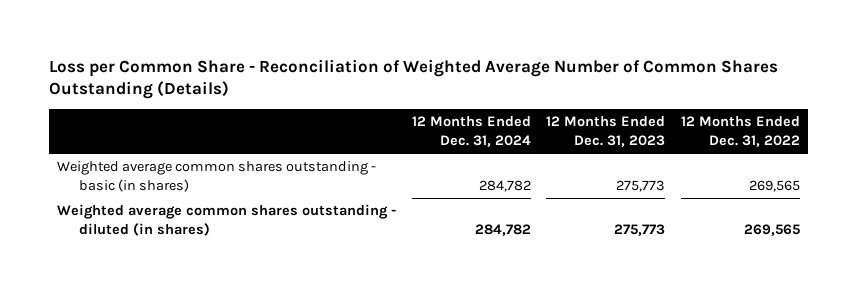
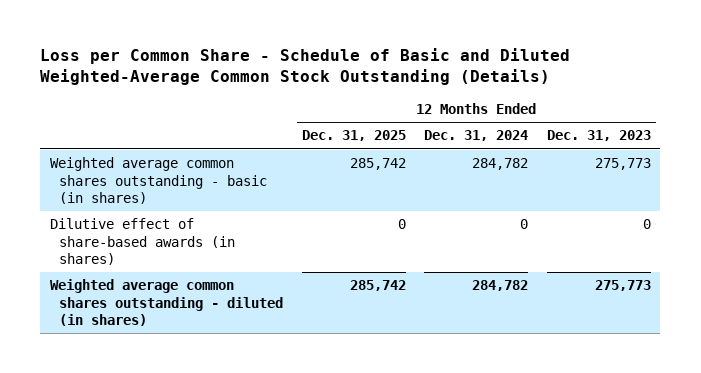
[48,58,778,100] Loss per Common Share - Reconciliation of Weighted Average Number of Common Shares Outstanding (Details) -> [40,48,571,86] Loss per Common Share - Schedule of Basic and Diluted Weighted-Average Common Stock Outstanding (Details)
[681,116,801,147] 12 Months Ended Dec. 31, 2022 -> none
none -> [301,130,406,142] Dec. 31, 2025
none -> [49,218,236,266] Dilutive effect of share-based awards (in shares)

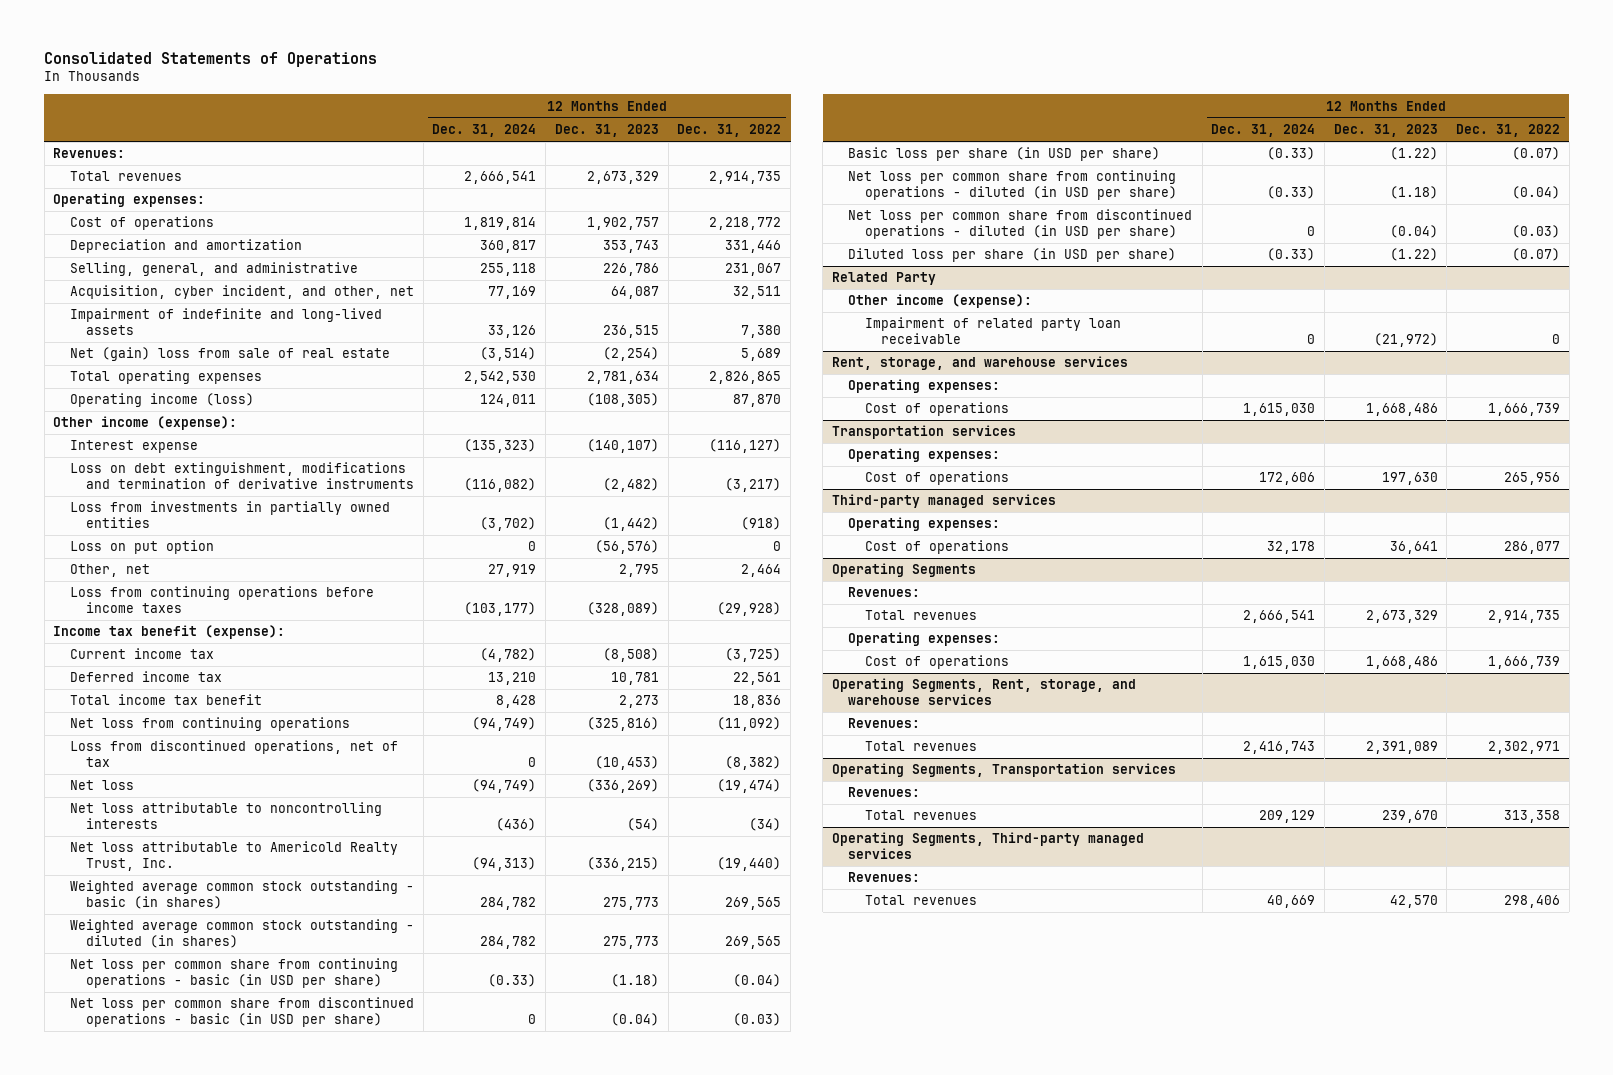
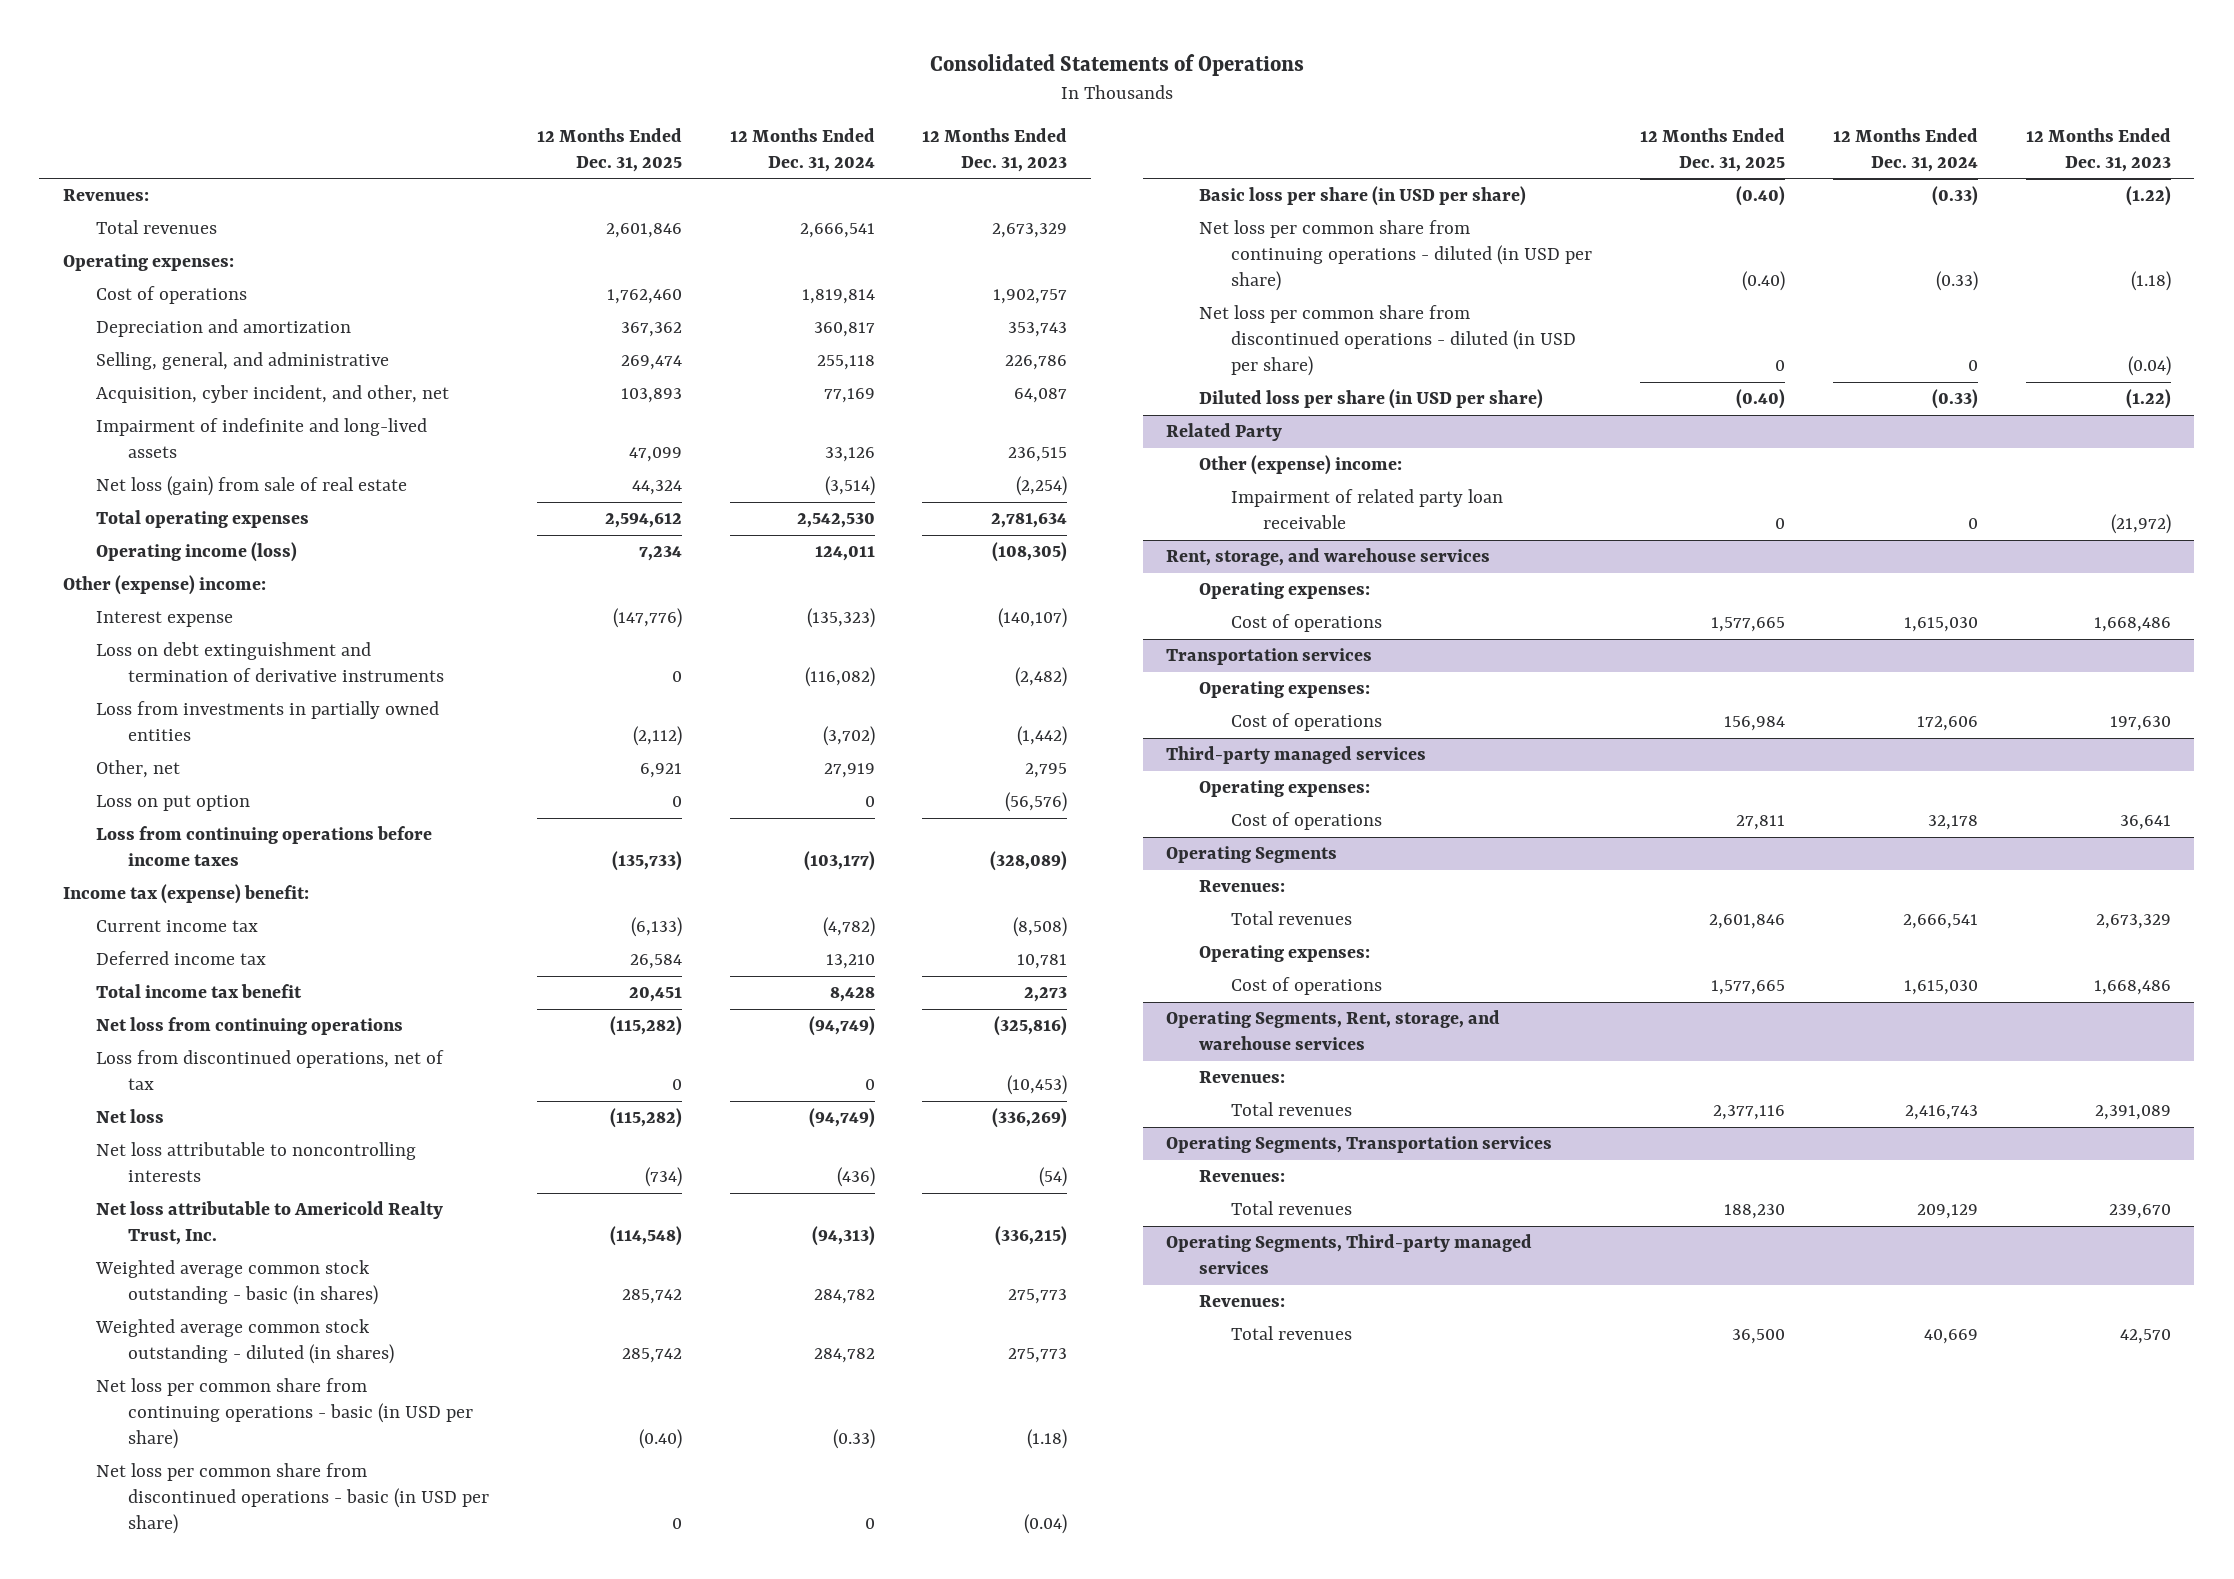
[677,124,782,138] Dec. 31, 2022 -> none
none -> [536,127,682,172] 12 Months Ended Dec. 31, 2025
[69,347,390,362] Net (gain) loss from sale of real estate -> [95,476,407,497] Net loss (gain) from sale of real estate
[53,416,238,431] Other income (expense): -> [63,575,267,596] Other (expense) income:
[69,462,415,489] Loss on debt extinguishment, modifications and termination of derivative instruments -> [95,642,444,683] Loss on debt extinguishment and termination of derivative instruments
[69,540,214,555] Loss on put option -> [95,795,250,812] Loss on put option
[53,625,286,640] Income tax benefit (expense): -> [63,884,310,905] Income tax (expense) benefit:
[848,294,1033,309] Other income (expense): -> [1198,455,1402,476] Other (expense) income:

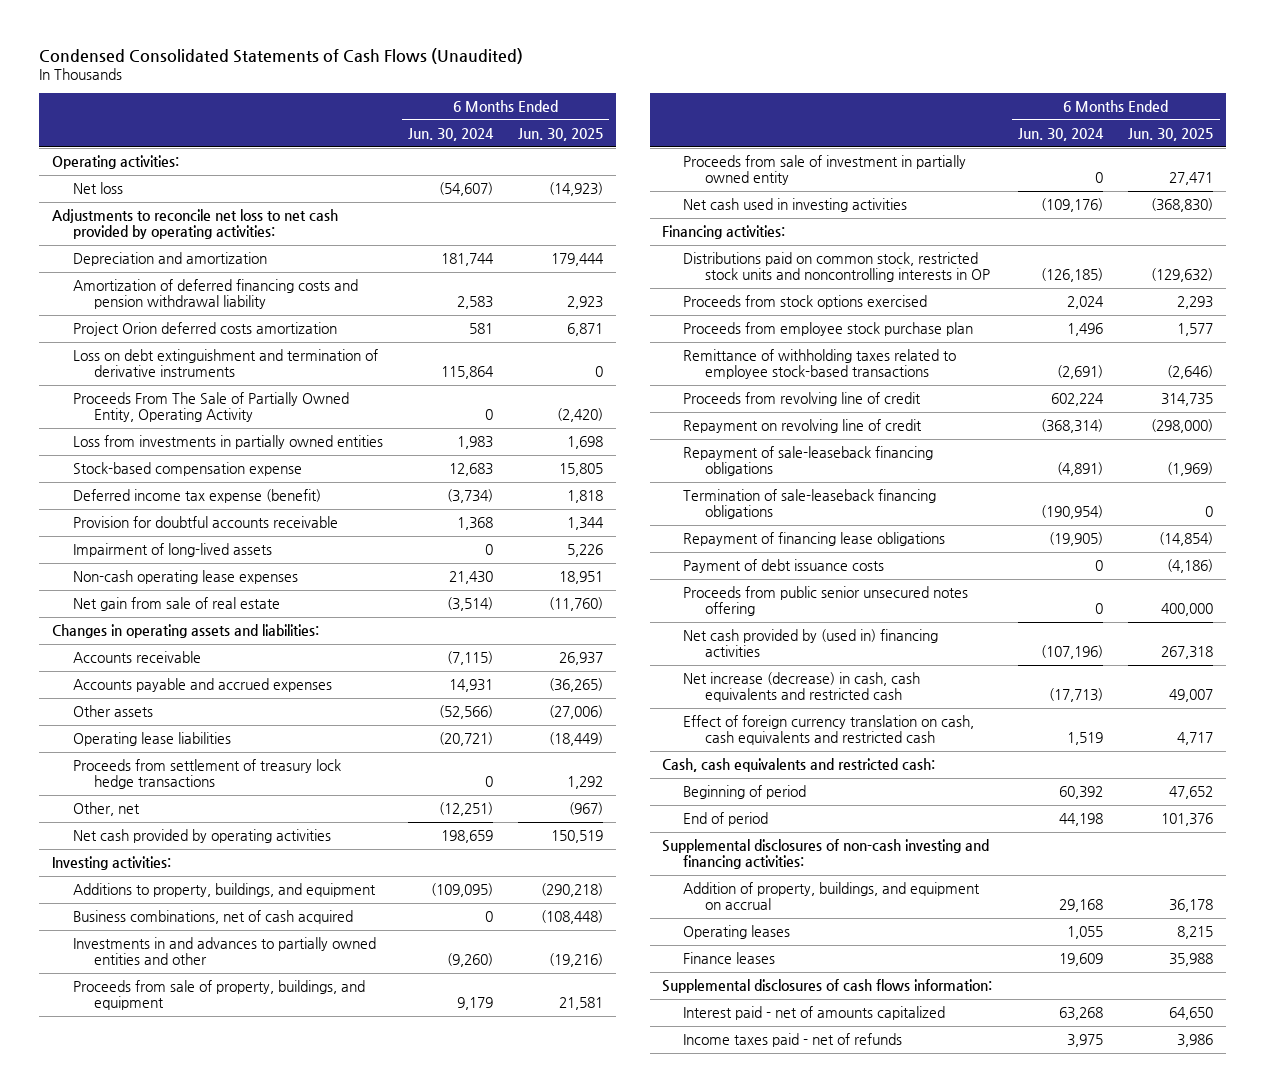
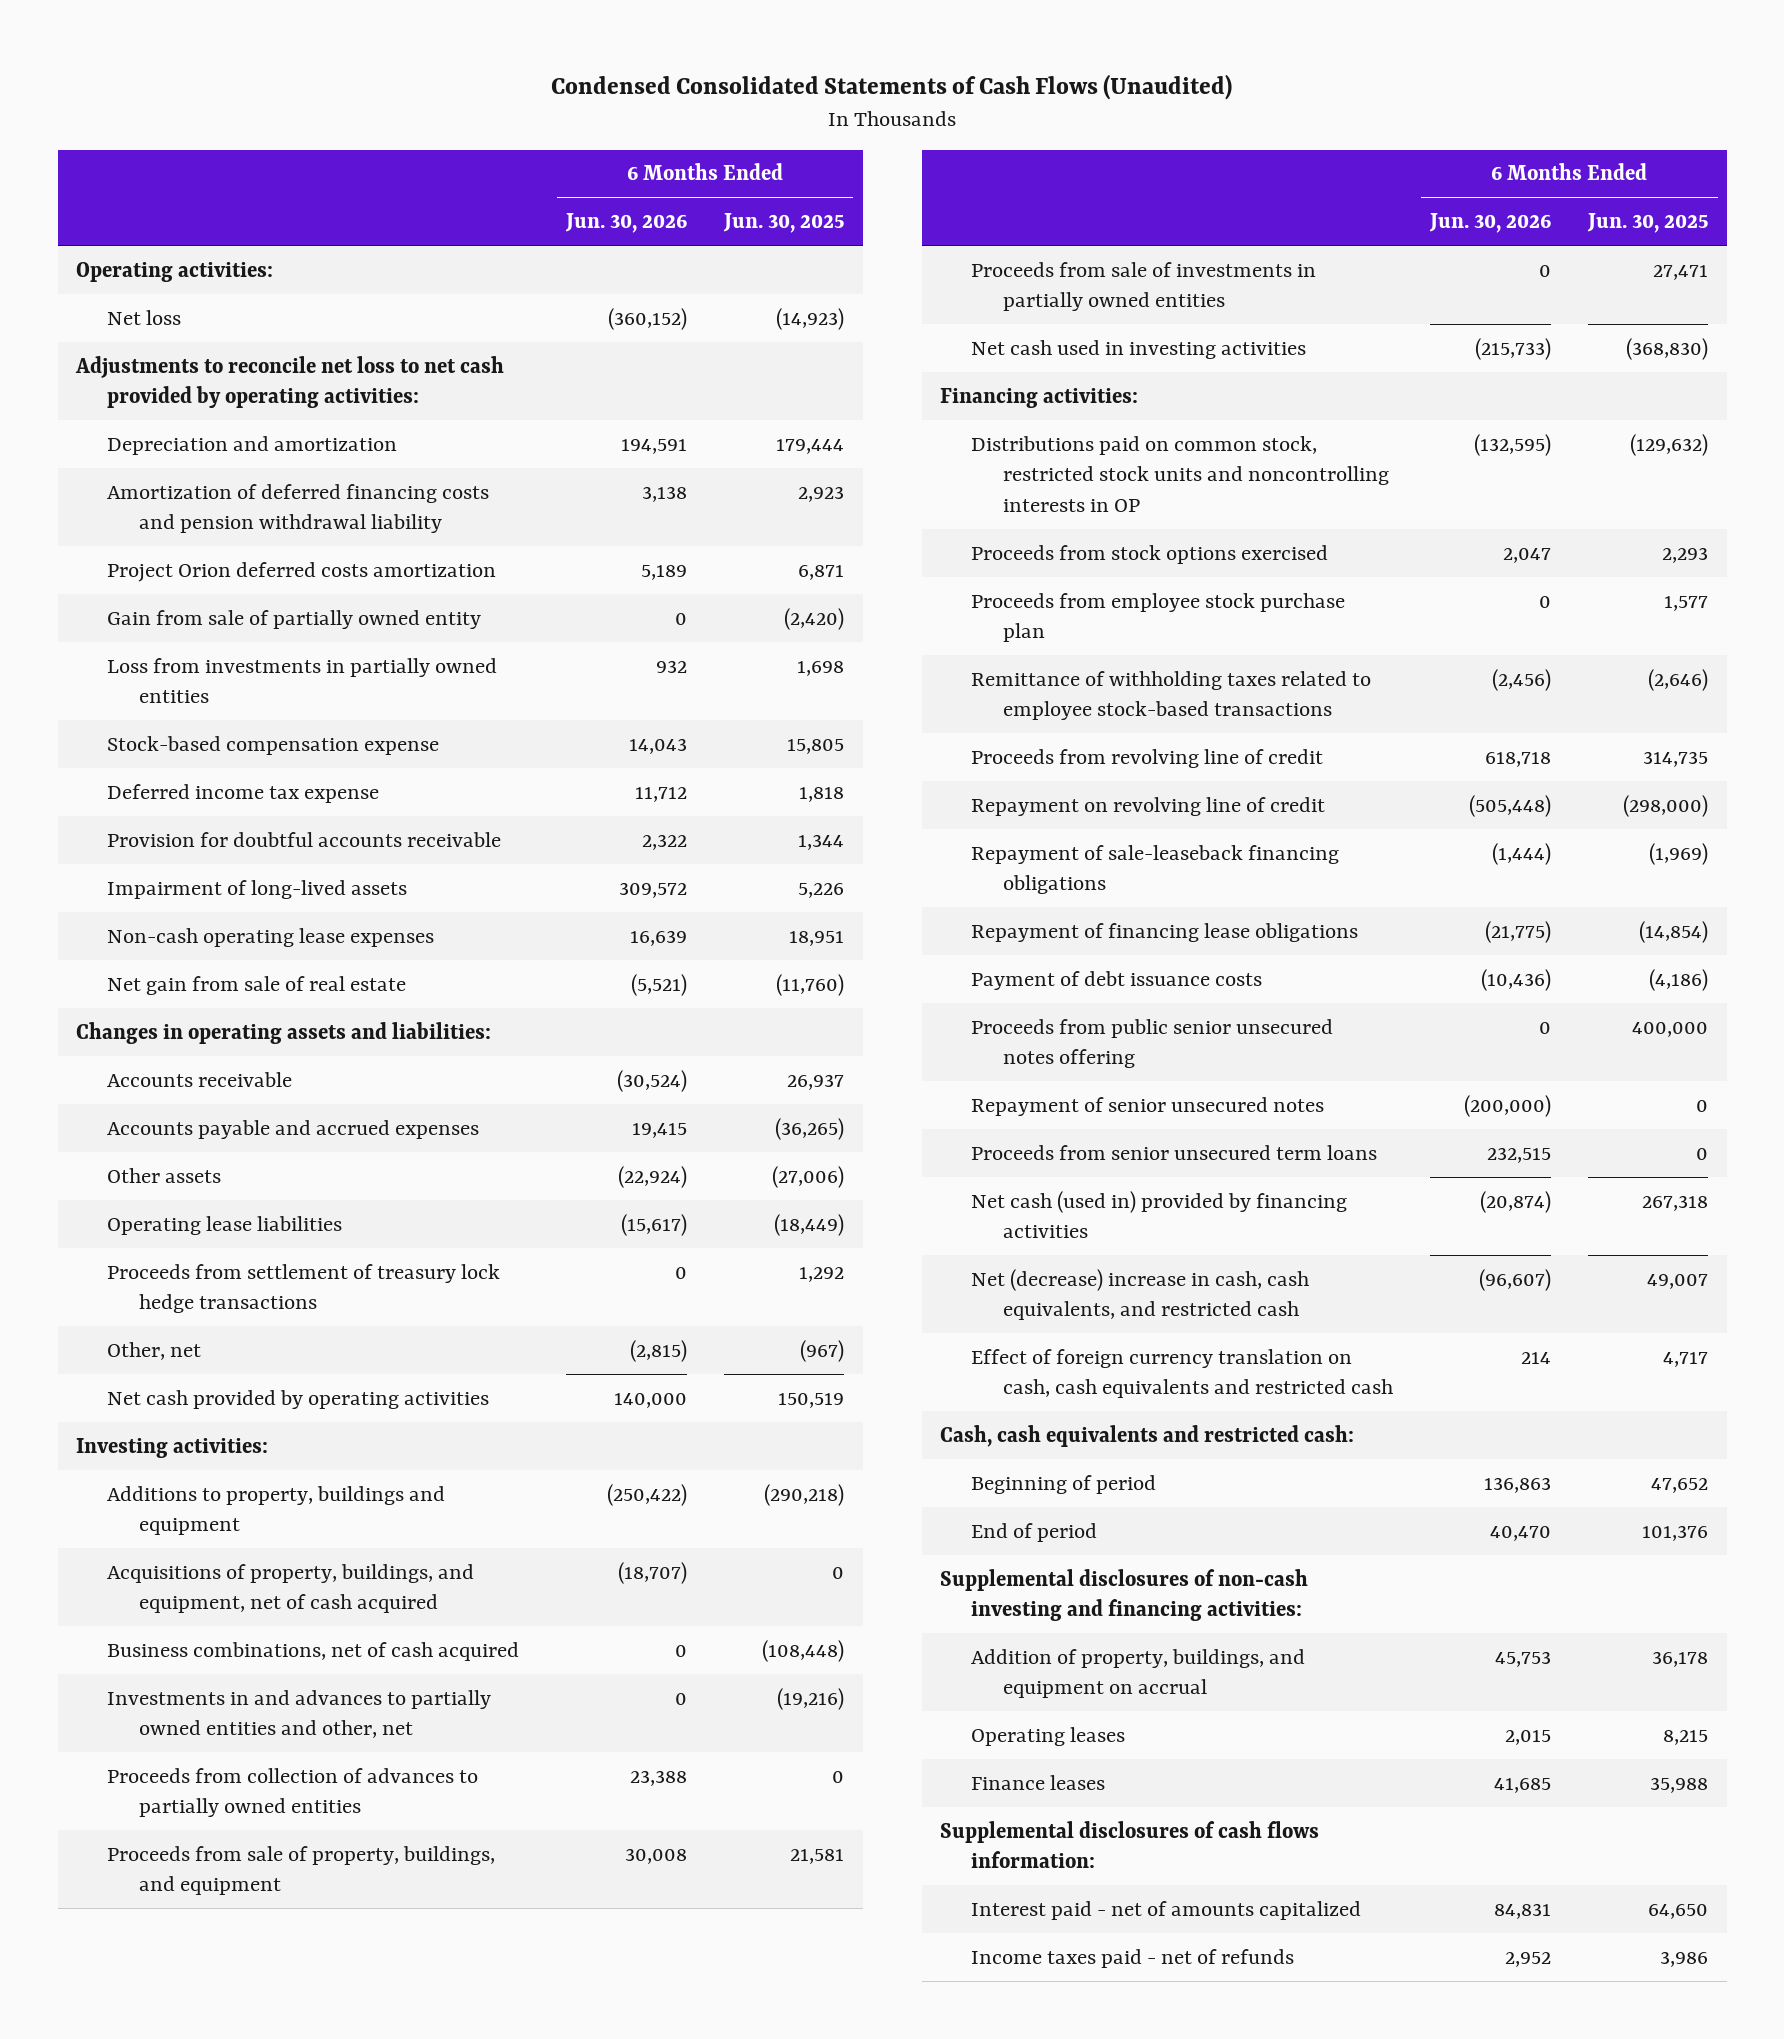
[408,127,495,141] Jun. 30, 2024 -> none
none -> [564,213,687,234] Jun. 30, 2026
[73,349,379,378] Loss on debt extinguishment and termination of derivative instruments -> none
[73,392,350,423] Proceeds From The Sale of Partially Owned Entity, Operating Activity -> [107,609,482,629] Gain from sale of partially owned entity
[73,489,322,504] Deferred income tax expense (benefit) -> [107,783,380,803] Deferred income tax expense
[73,883,377,898] Additions to property, buildings, and equipment -> [107,1485,446,1536] Additions to property, buildings and equipment
none -> [107,1563,475,1614] Acquisitions of property, buildings, and equipment, net of cash acquired
[73,937,377,966] Investments in and advances to partially owned entities and other -> [107,1689,492,1739] Investments in and advances to partially owned entities and other, net
none -> [107,1767,479,1818] Proceeds from collection of advances to partially owned entities
[683,155,967,186] Proceeds from sale of investment in partially owned entity -> [971,261,1317,312] Proceeds from sale of investments in partially owned entities
[683,489,937,520] Termination of sale-leaseback financing obligations -> none
none -> [971,1096,1325,1116] Repayment of senior unsecured notes
none -> [971,1144,1378,1160] Proceeds from senior unsecured term loans
[683,629,939,658] Net cash provided by (used in) financing activities -> [971,1190,1348,1239] Net cash (used in) provided by financing activities
[683,672,921,703] Net increase (decrease) in cash, cash equivalents and restricted cash -> [971,1268,1310,1321] Net (decrease) increase in cash, cash equivalents, and restricted cash

